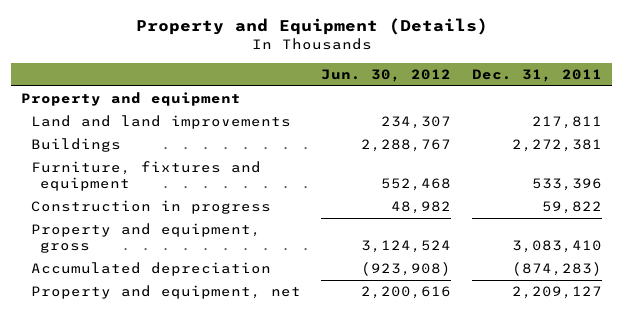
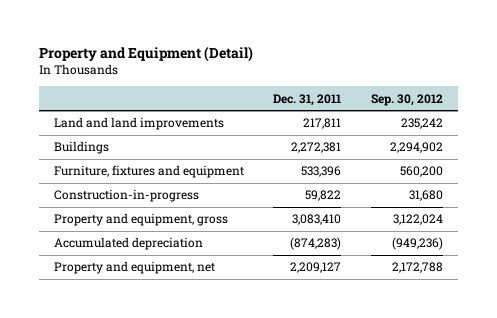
[135,18,488,36] Property and Equipment (Details) -> [39,45,254,62] Property and Equipment (Detail)
[321,68,452,82] Jun. 30, 2012 -> none
none -> [370,93,443,106] Sep. 30, 2012
[21,92,242,107] Property and equipment -> none
[30,200,271,215] Construction in progress -> [53,189,199,203] Construction-in-progress

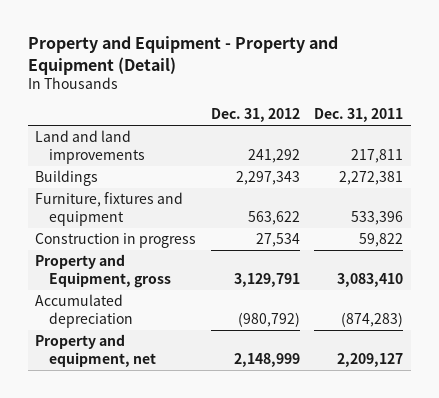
[39,45,254,62] Property and Equipment (Detail) -> [28,36,339,75] Property and Equipment - Property and Equipment (Detail)
[370,93,443,106] Sep. 30, 2012 -> none
none -> [210,108,300,123] Dec. 31, 2012
[53,189,199,203] Construction-in-progress -> [35,233,197,249] Construction in progress
[53,213,228,227] Property and equipment, gross -> [35,254,172,288] Property and Equipment, gross

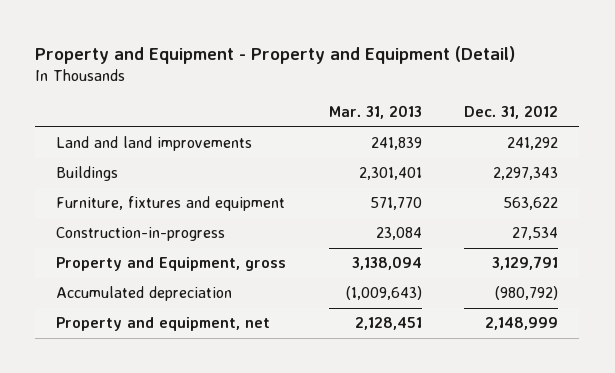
[314,108,404,123] Dec. 31, 2011 -> none
none -> [328,105,422,120] Mar. 31, 2013
[35,233,197,249] Construction in progress -> [56,227,226,242] Construction-in-progress

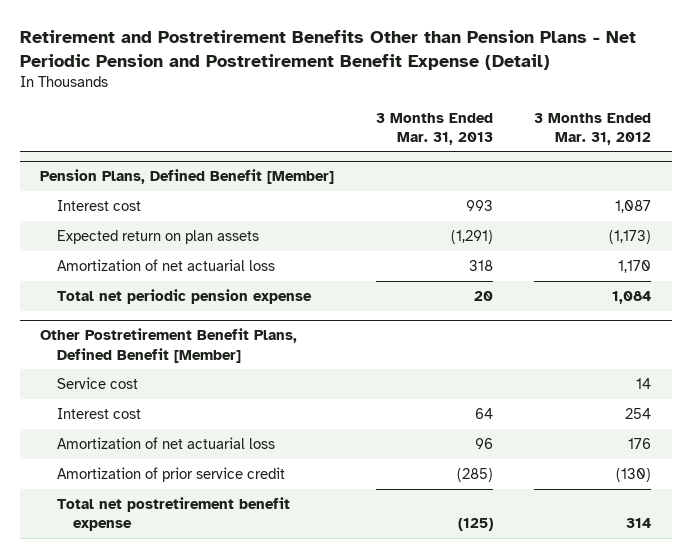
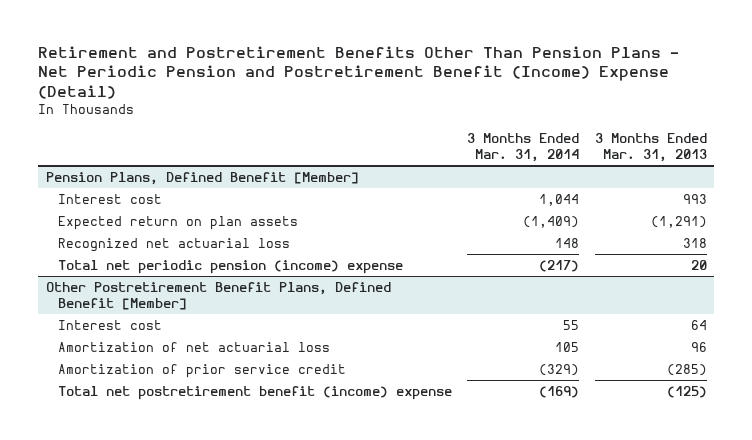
[19,30,636,70] Retirement and Postretirement Benefits Other than Pension Plans - Net Periodic Pension and Postretirement Benefit Expense (Detail) -> [37,45,679,100] Retirement and Postretirement Benefits Other Than Pension Plans - Net Periodic Pension and Postretirement Benefit (Income) Expense (Detail)
[534,112,652,145] 3 Months Ended Mar. 31, 2012 -> none
none -> [467,133,580,163] 3 Months Ended Mar. 31, 2014
[56,258,275,271] Amortization of net actuarial loss -> [57,237,290,252] Recognized net actuarial loss
[56,288,312,304] Total net periodic pension expense -> [57,259,403,274] Total net periodic pension (income) expense
[56,376,138,389] Service cost -> none
[56,496,290,531] Total net postretirement benefit expense -> [57,385,452,400] Total net postretirement benefit (income) expense

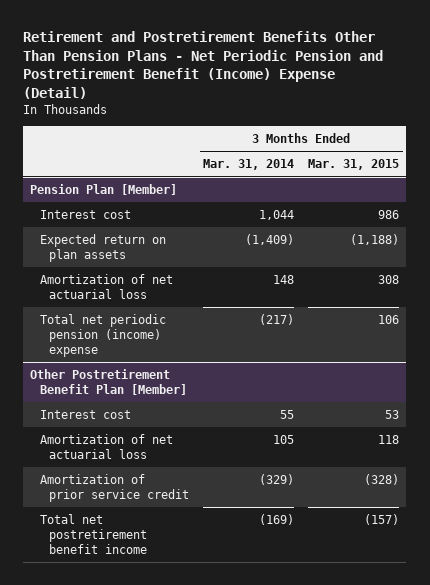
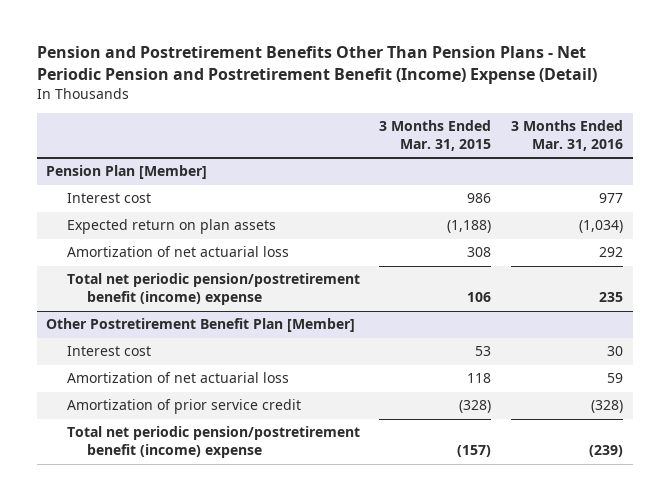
[23,30,384,100] Retirement and Postretirement Benefits Other Than Pension Plans - Net Periodic Pension and Postretirement Benefit (Income) Expense (Detail) -> [36,46,597,84] Pension and Postretirement Benefits Other Than Pension Plans - Net Periodic Pension and Postretirement Benefit (Income) Expense (Detail)
[203,158,295,170] Mar. 31, 2014 -> none
none -> [511,120,624,152] 3 Months Ended Mar. 31, 2016
[39,313,166,358] Total net periodic pension (income) expense -> [66,273,360,306] Total net periodic pension/postretirement benefit (income) expense
[39,513,148,555] Total net postretirement benefit income -> [66,426,360,459] Total net periodic pension/postretirement benefit (income) expense

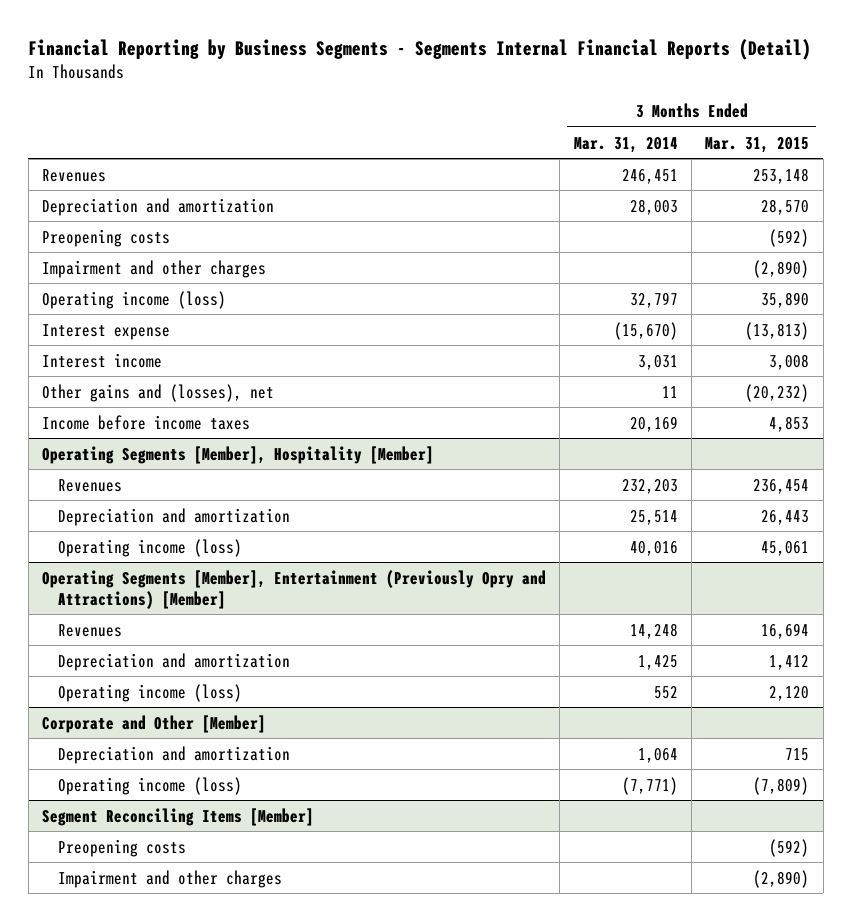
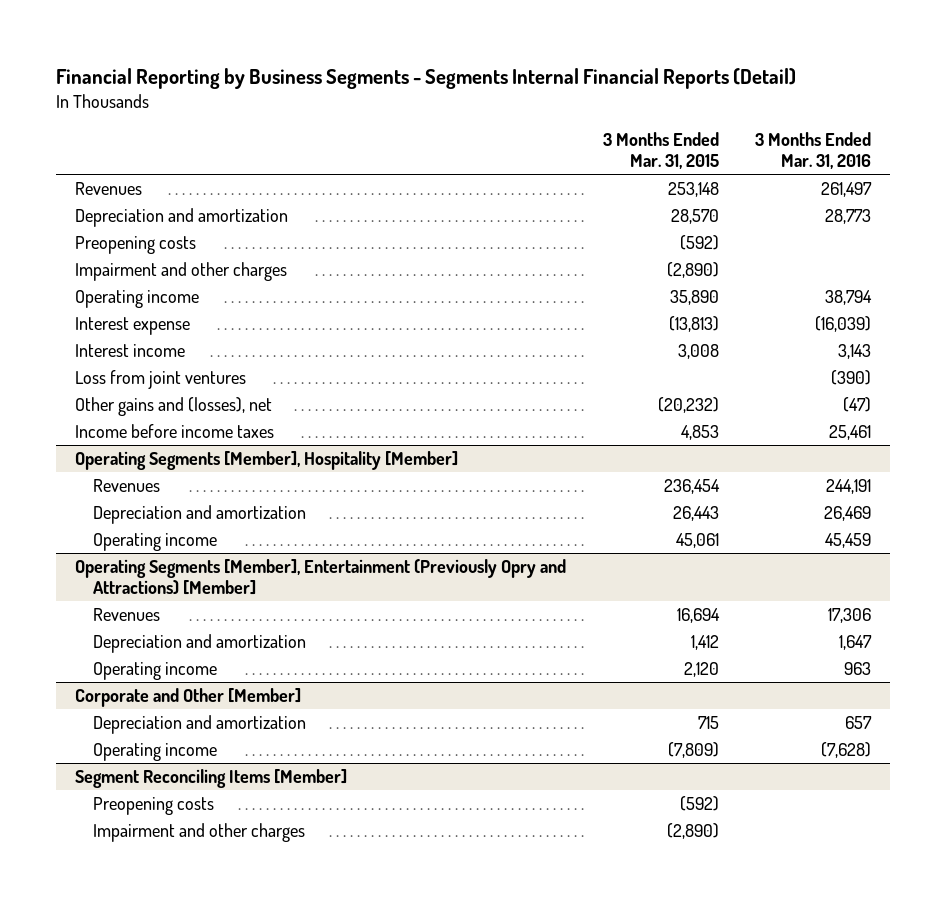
[573,136,678,153] Mar. 31, 2014 -> none
none -> [755,132,872,170] 3 Months Ended Mar. 31, 2016
[42,290,227,309] Operating income (loss) -> [74,290,199,309] Operating income
none -> [74,370,246,390] Loss from joint ventures
[57,538,242,557] Operating income (loss) -> [92,533,217,552] Operating income
[57,683,242,702] Operating income (loss) -> [92,662,217,681] Operating income
[57,776,242,795] Operating income (loss) -> [92,743,217,762] Operating income

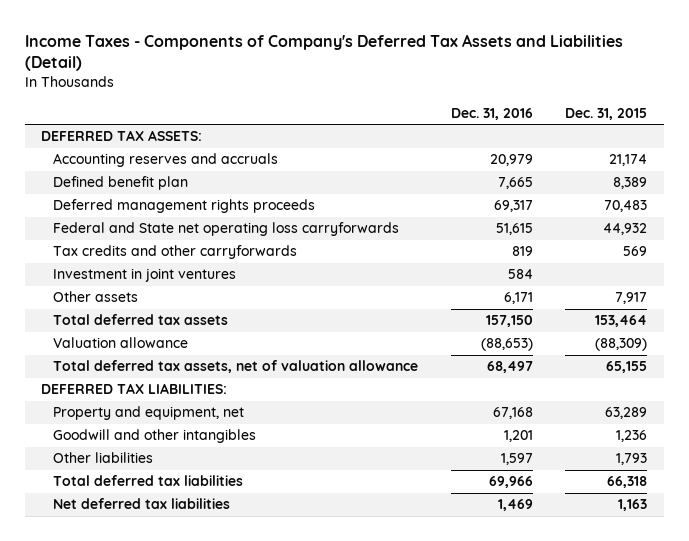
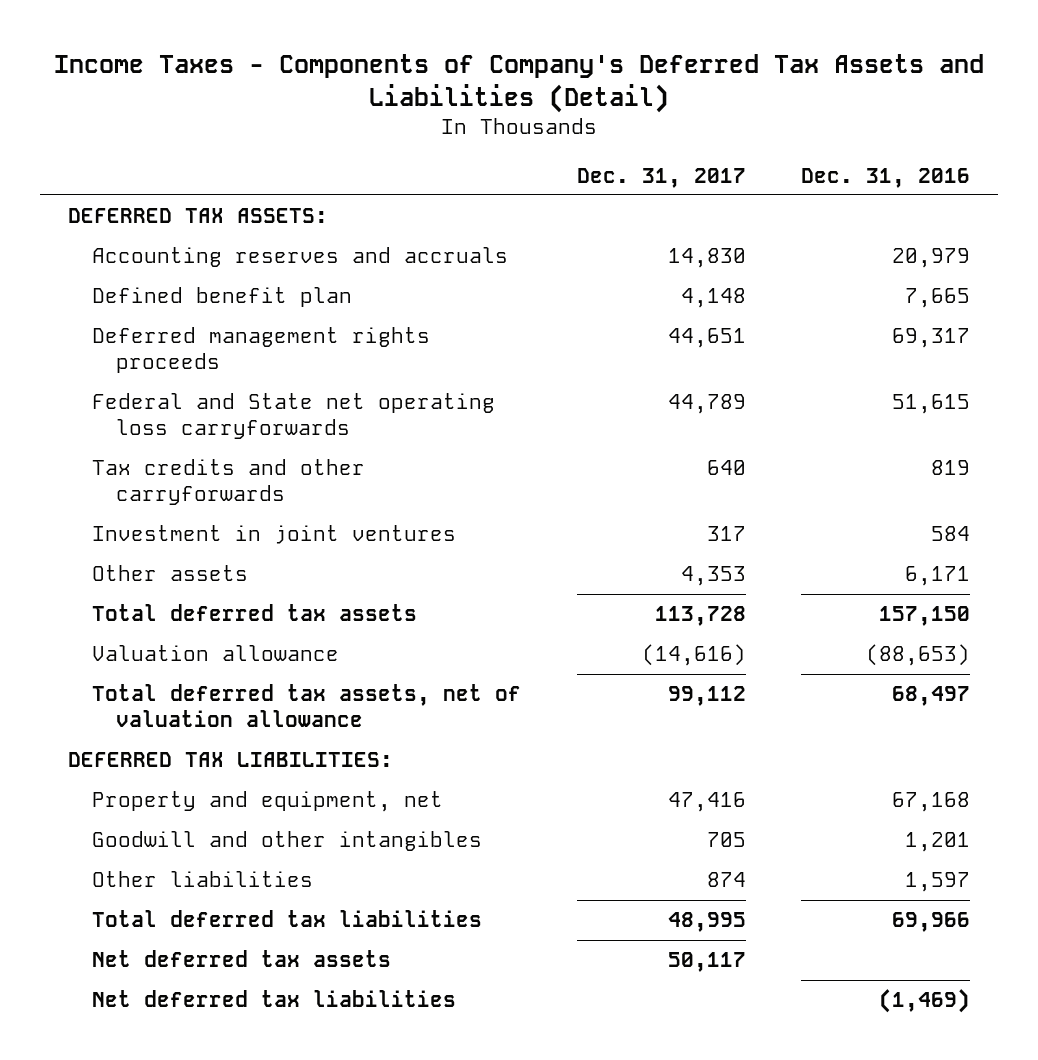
[565,107,648,120] Dec. 31, 2015 -> none
none -> [576,167,746,188] Dec. 31, 2017
none -> [91,950,391,968] Net deferred tax assets
[497,499,533,512] 1,469 -> [879,989,971,1014] (1,469)

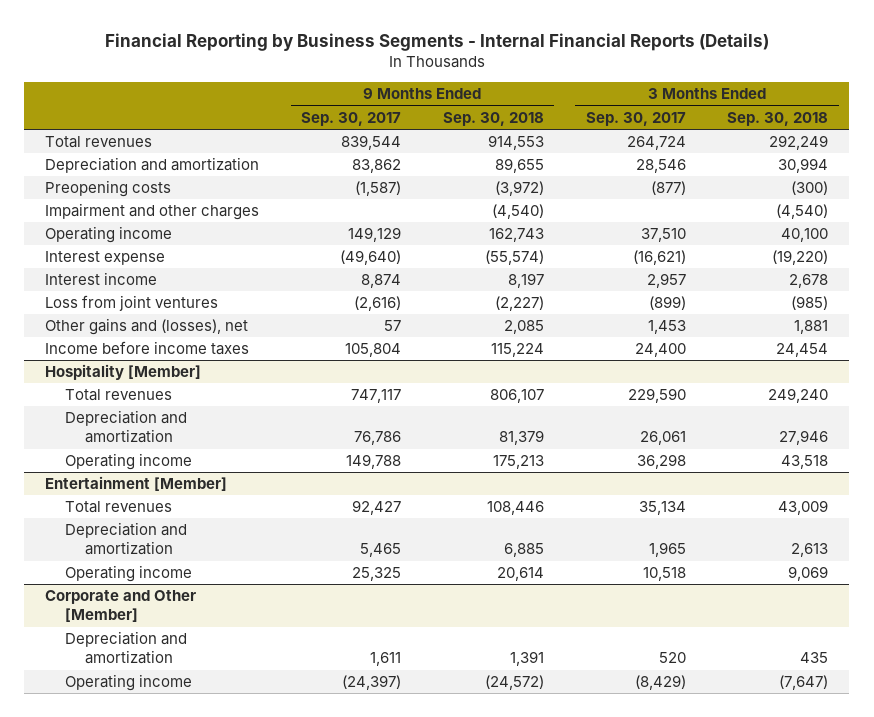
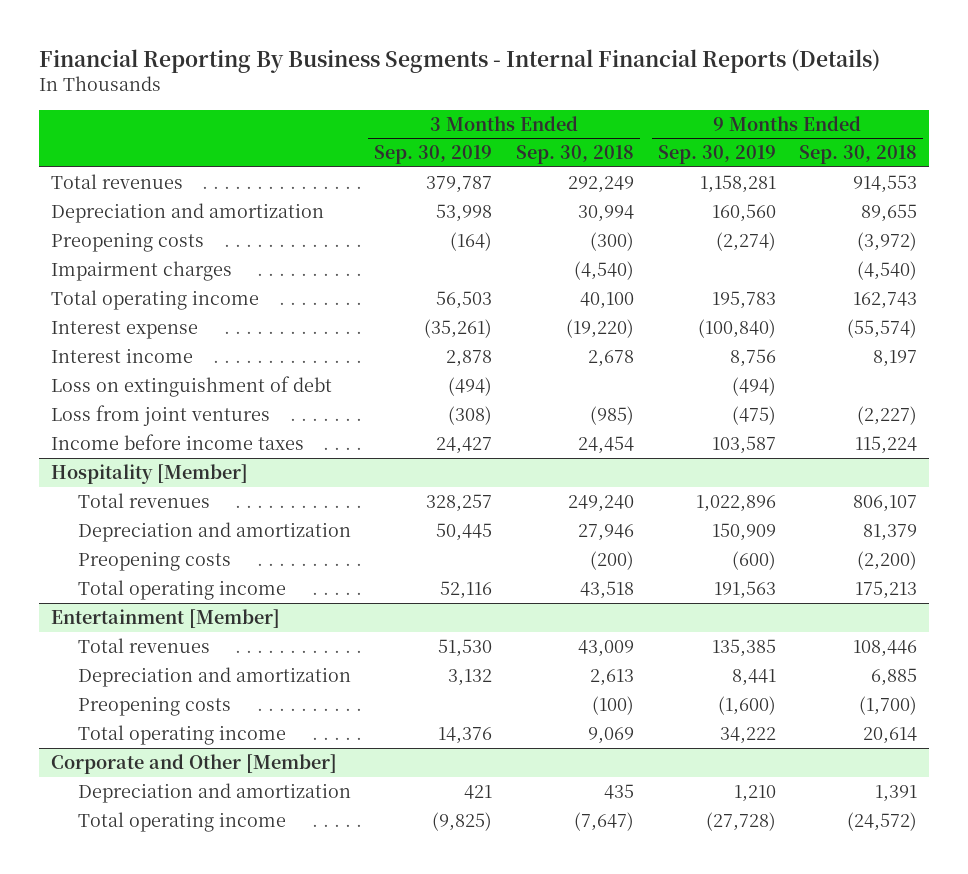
[104,33,769,52] Financial Reporting by Business Segments - Internal Financial Reports (Details) -> [38,48,880,73] Financial Reporting By Business Segments - Internal Financial Reports (Details)
[301,111,402,126] Sep. 30, 2017 -> none
[585,111,686,126] Sep. 30, 2017 -> none
none -> [374,145,493,165] Sep. 30, 2019
none -> [657,145,776,165] Sep. 30, 2019
[45,203,260,221] Impairment and other charges -> [50,260,232,281] Impairment charges
[45,226,173,244] Operating income -> [50,289,259,310] Total operating income
none -> [50,375,332,397] Loss on extinguishment of debt
[45,318,249,336] Other gains and (losses), net -> none
none -> [77,550,231,571] Preopening costs
[65,453,193,471] Operating income -> [77,579,286,600] Total operating income
none -> [77,695,231,716] Preopening costs
[65,565,193,583] Operating income -> [77,724,286,745] Total operating income
[65,674,193,692] Operating income -> [77,811,286,832] Total operating income

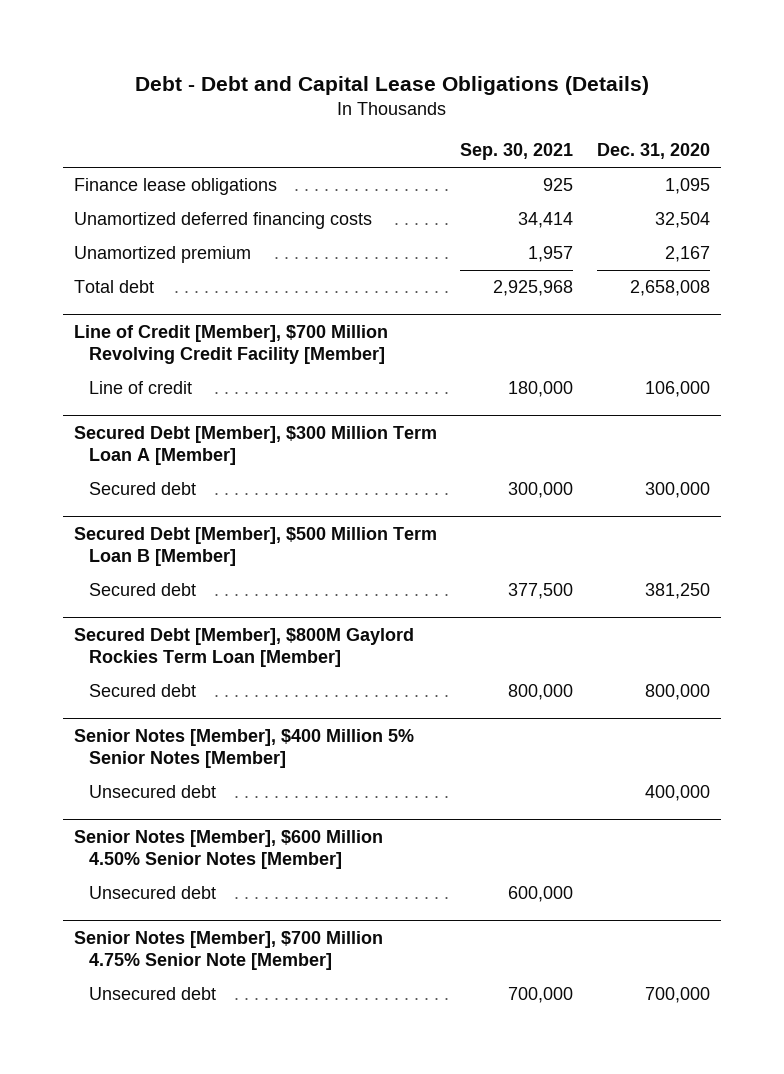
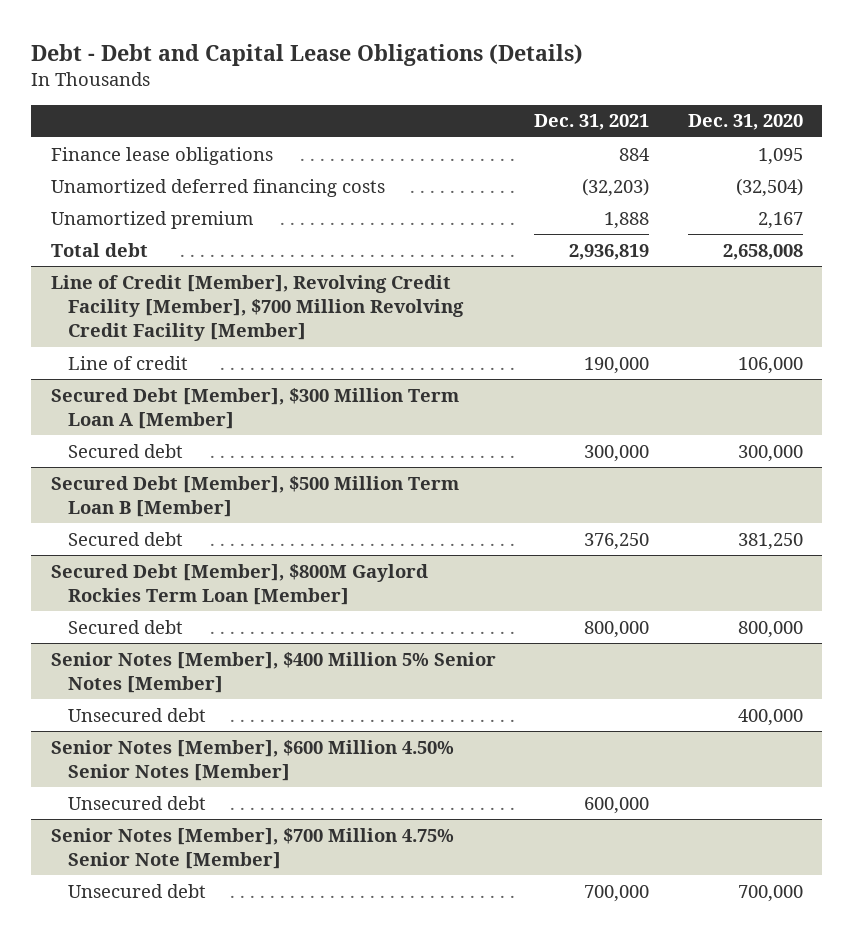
[460,143,574,161] Sep. 30, 2021 -> none
none -> [534,114,650,131] Dec. 31, 2021
[654,212,710,229] 32,504 -> [736,177,804,197] (32,504)
[74,325,389,364] Line of Credit [Member], $700 Million Revolving Credit Facility [Member] -> [50,274,464,342] Line of Credit [Member], Revolving Credit Facility [Member], $700 Million Revolving Credit Facility [Member]

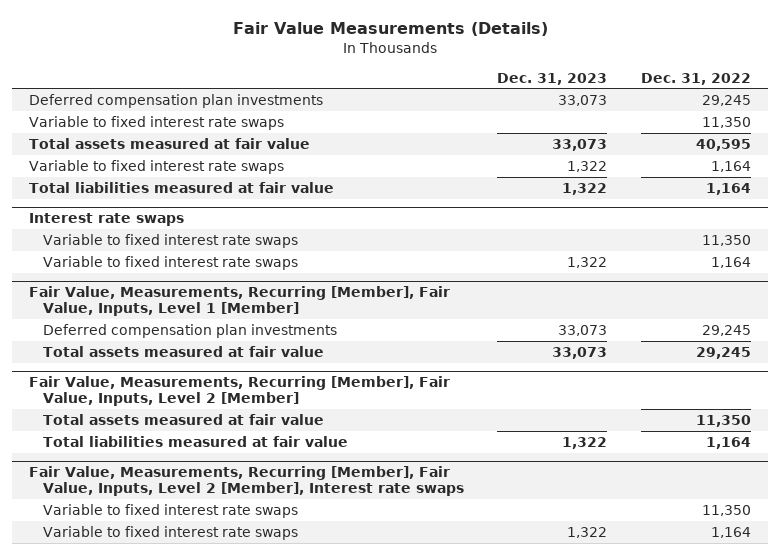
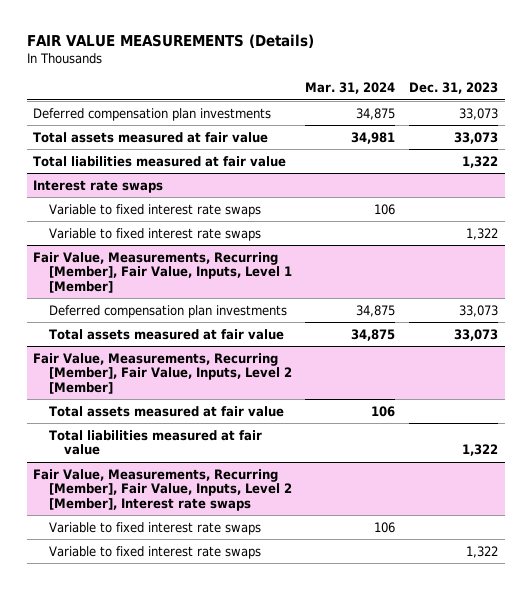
[233,21,549,36] Fair Value Measurements (Details) -> [26,34,314,49] FAIR VALUE MEASUREMENTS (Details)
[641,72,752,85] Dec. 31, 2022 -> none
none -> [305,82,396,95] Mar. 31, 2024
[29,115,285,130] Variable to fixed interest rate swaps -> none
[29,159,285,174] Variable to fixed interest rate swaps -> none

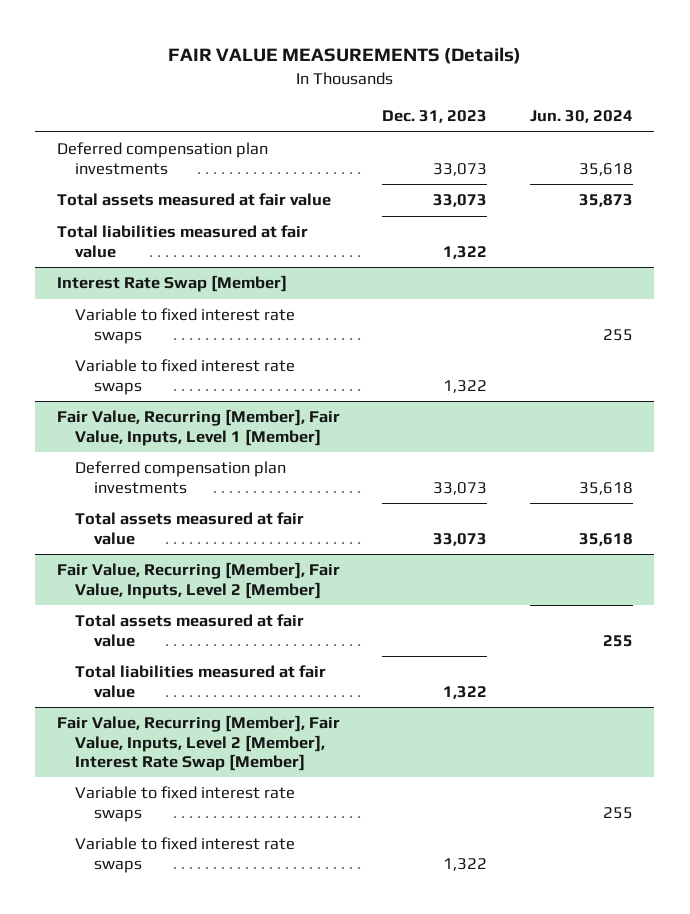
[305,82,396,95] Mar. 31, 2024 -> none
none -> [530,110,634,124] Jun. 30, 2024
[33,179,164,193] Interest rate swaps -> [56,275,287,293] Interest Rate Swap [Member]
[33,251,292,293] Fair Value, Measurements, Recurring [Member], Fair Value, Inputs, Level 1 [Member] -> [56,409,340,446] Fair Value, Recurring [Member], Fair Value, Inputs, Level 1 [Member]
[33,352,292,394] Fair Value, Measurements, Recurring [Member], Fair Value, Inputs, Level 2 [Member] -> [56,562,340,599] Fair Value, Recurring [Member], Fair Value, Inputs, Level 2 [Member]
[33,468,292,511] Fair Value, Measurements, Recurring [Member], Fair Value, Inputs, Level 2 [Member], Interest rate swaps -> [56,715,340,772] Fair Value, Recurring [Member], Fair Value, Inputs, Level 2 [Member], Interest Rate Swap [Member]

